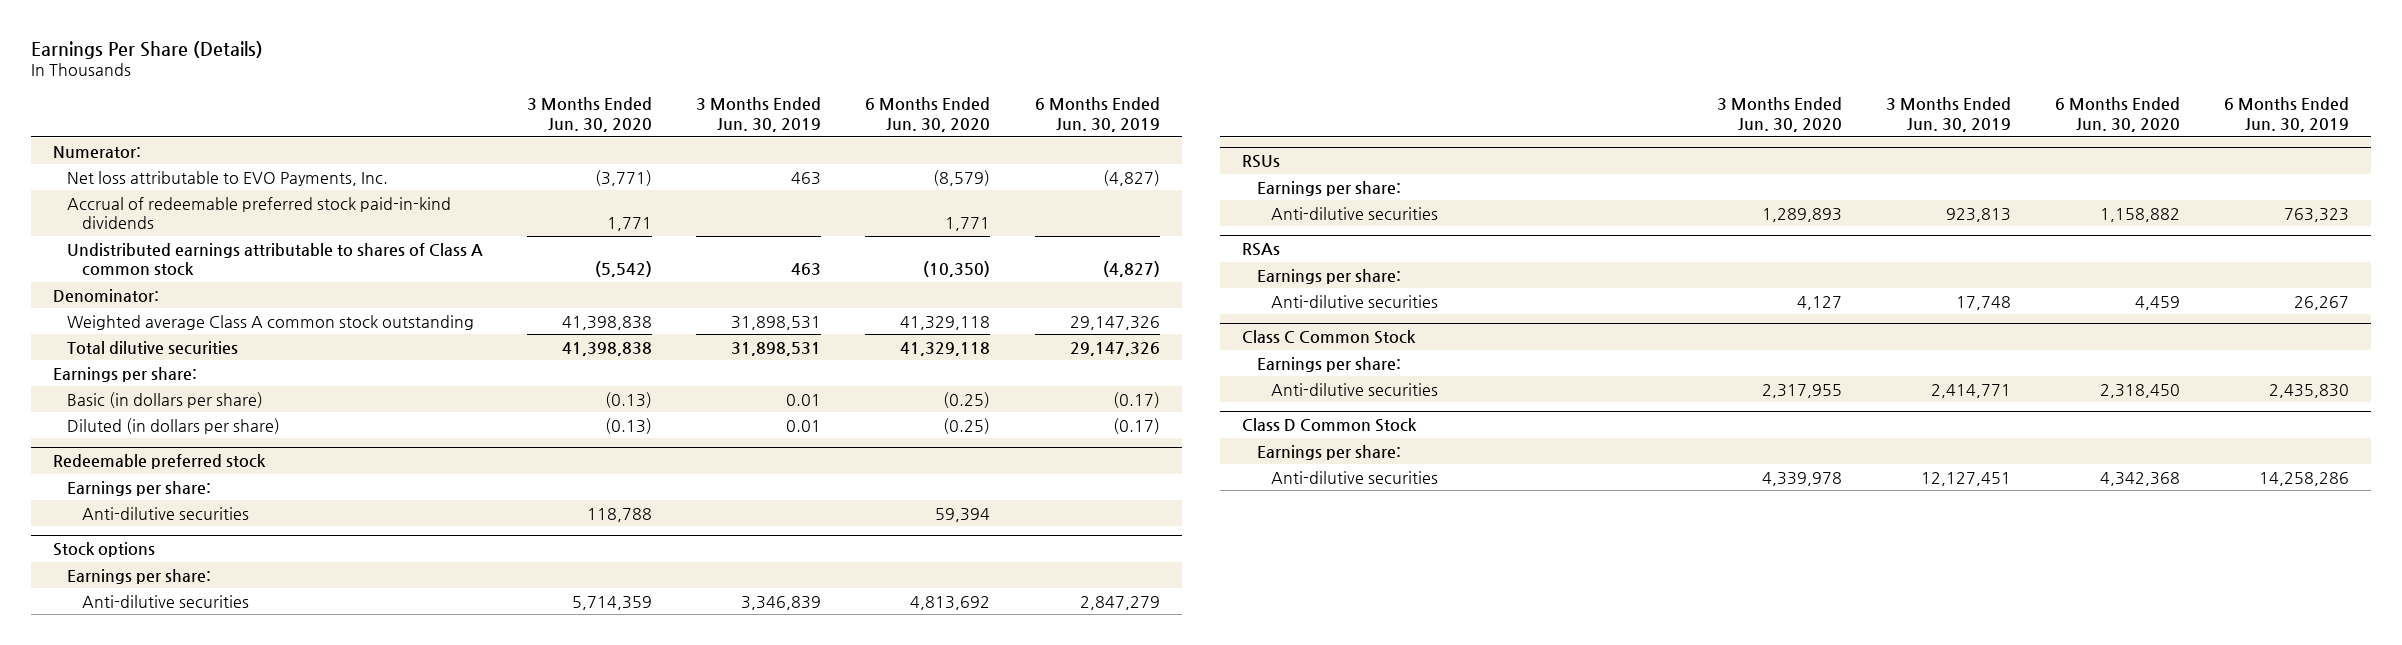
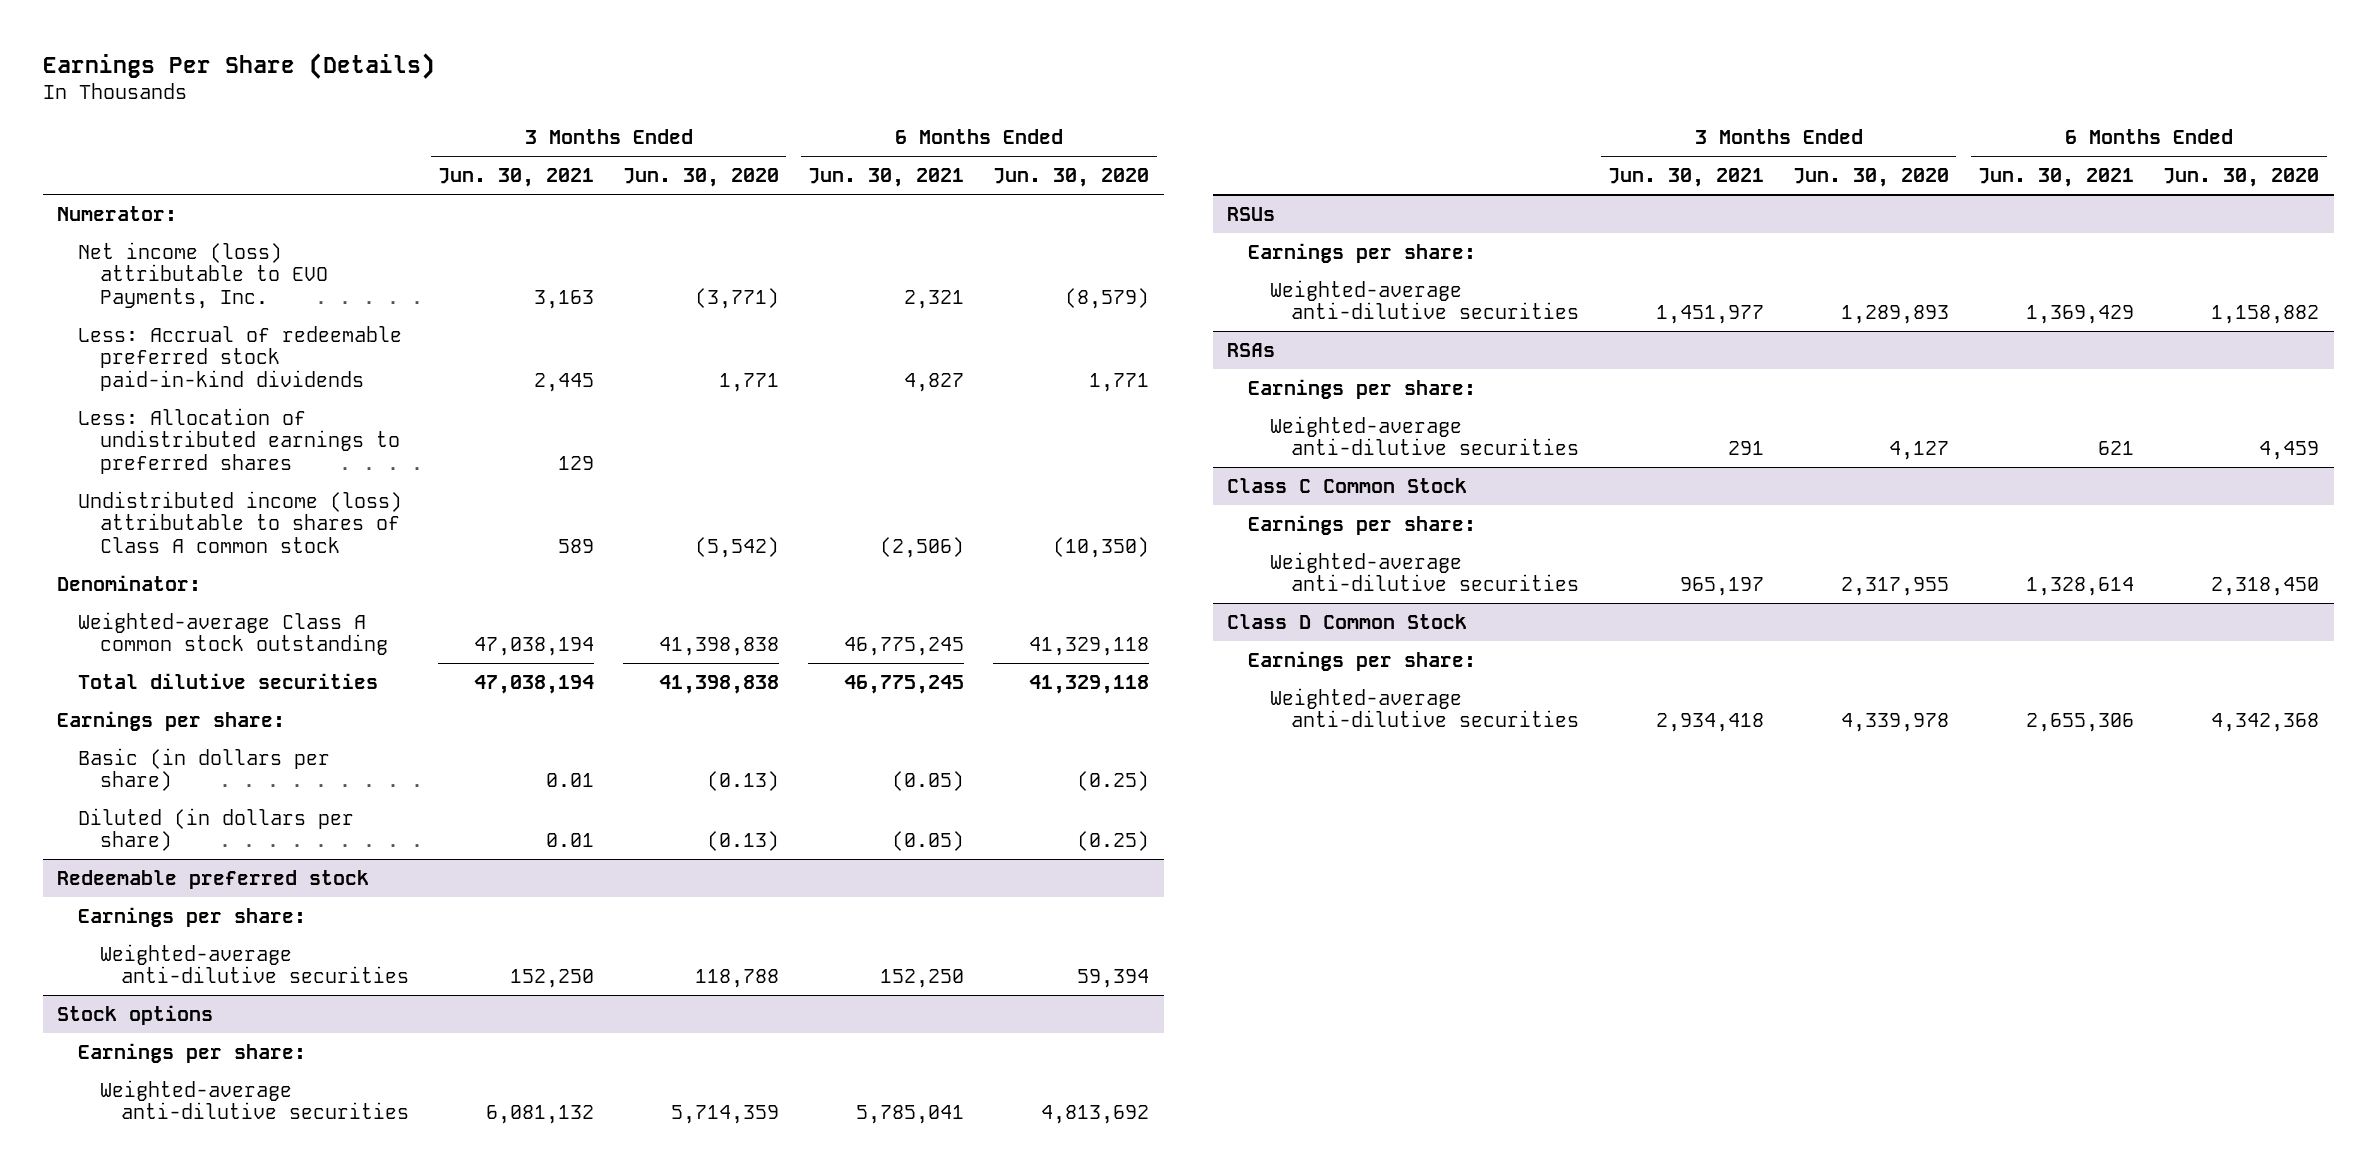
[696,97,822,133] 3 Months Ended Jun. 30, 2019 -> none
[1034,97,1160,133] 6 Months Ended Jun. 30, 2019 -> none
none -> [437,167,594,187] Jun. 30, 2021
none -> [808,167,965,187] Jun. 30, 2021
[67,170,389,186] Net loss attributable to EVO Payments, Inc. -> [78,241,328,309] Net income (loss) attributable to EVO Payments, Inc.
[67,196,452,230] Accrual of redeemable preferred stock paid-in-kind dividends -> [78,325,403,391] Less: Accrual of redeemable preferred stock paid-in-kind dividends
none -> [78,407,400,474] Less: Allocation of undistributed earnings to preferred shares
[67,242,484,277] Undistributed earnings attributable to shares of Class A common stock -> [78,490,403,553] Undistributed income (loss) attributable to shares of Class A common stock
[67,314,475,330] Weighted average Class A common stock outstanding -> [78,611,388,656] Weighted-average Class A common stock outstanding
[81,506,249,520] Anti-dilutive securities -> [99,943,409,984] Weighted-average anti-dilutive securities
[81,594,249,608] Anti-dilutive securities -> [99,1079,409,1120] Weighted-average anti-dilutive securities
[1271,206,1439,220] Anti-dilutive securities -> [1269,279,1579,320] Weighted-average anti-dilutive securities
[1271,294,1439,308] Anti-dilutive securities -> [1269,415,1579,456] Weighted-average anti-dilutive securities
[1271,382,1439,396] Anti-dilutive securities -> [1269,551,1579,592] Weighted-average anti-dilutive securities
[1271,470,1439,484] Anti-dilutive securities -> [1269,687,1579,728] Weighted-average anti-dilutive securities

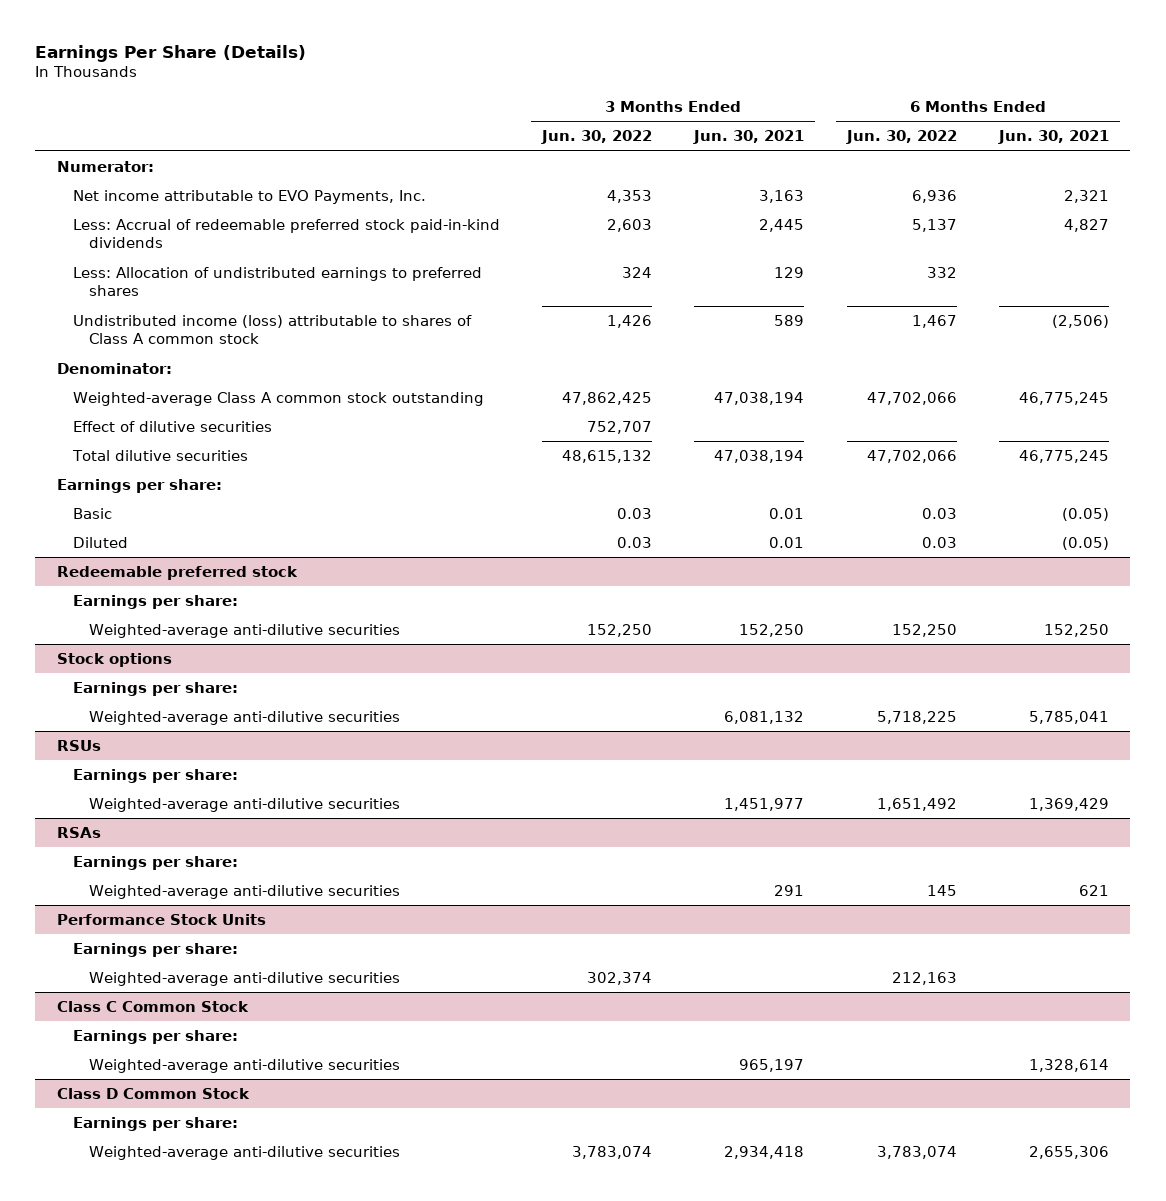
[623,167,780,187] Jun. 30, 2020 -> none
[993,167,1150,187] Jun. 30, 2020 -> none
none -> [541,130,653,145] Jun. 30, 2022
none -> [845,130,957,145] Jun. 30, 2022
[78,241,328,309] Net income (loss) attributable to EVO Payments, Inc. -> [72,190,426,205] Net income attributable to EVO Payments, Inc.
none -> [72,421,272,433] Effect of dilutive securities
[78,747,331,792] Basic (in dollars per share) -> [72,508,112,520] Basic
[78,807,355,852] Diluted (in dollars per share) -> [72,537,128,549] Diluted
none -> [56,914,266,926] Performance Stock Units
none -> [72,943,238,958] Earnings per share:
none -> [88,972,400,987] Weighted-average anti-dilutive securities

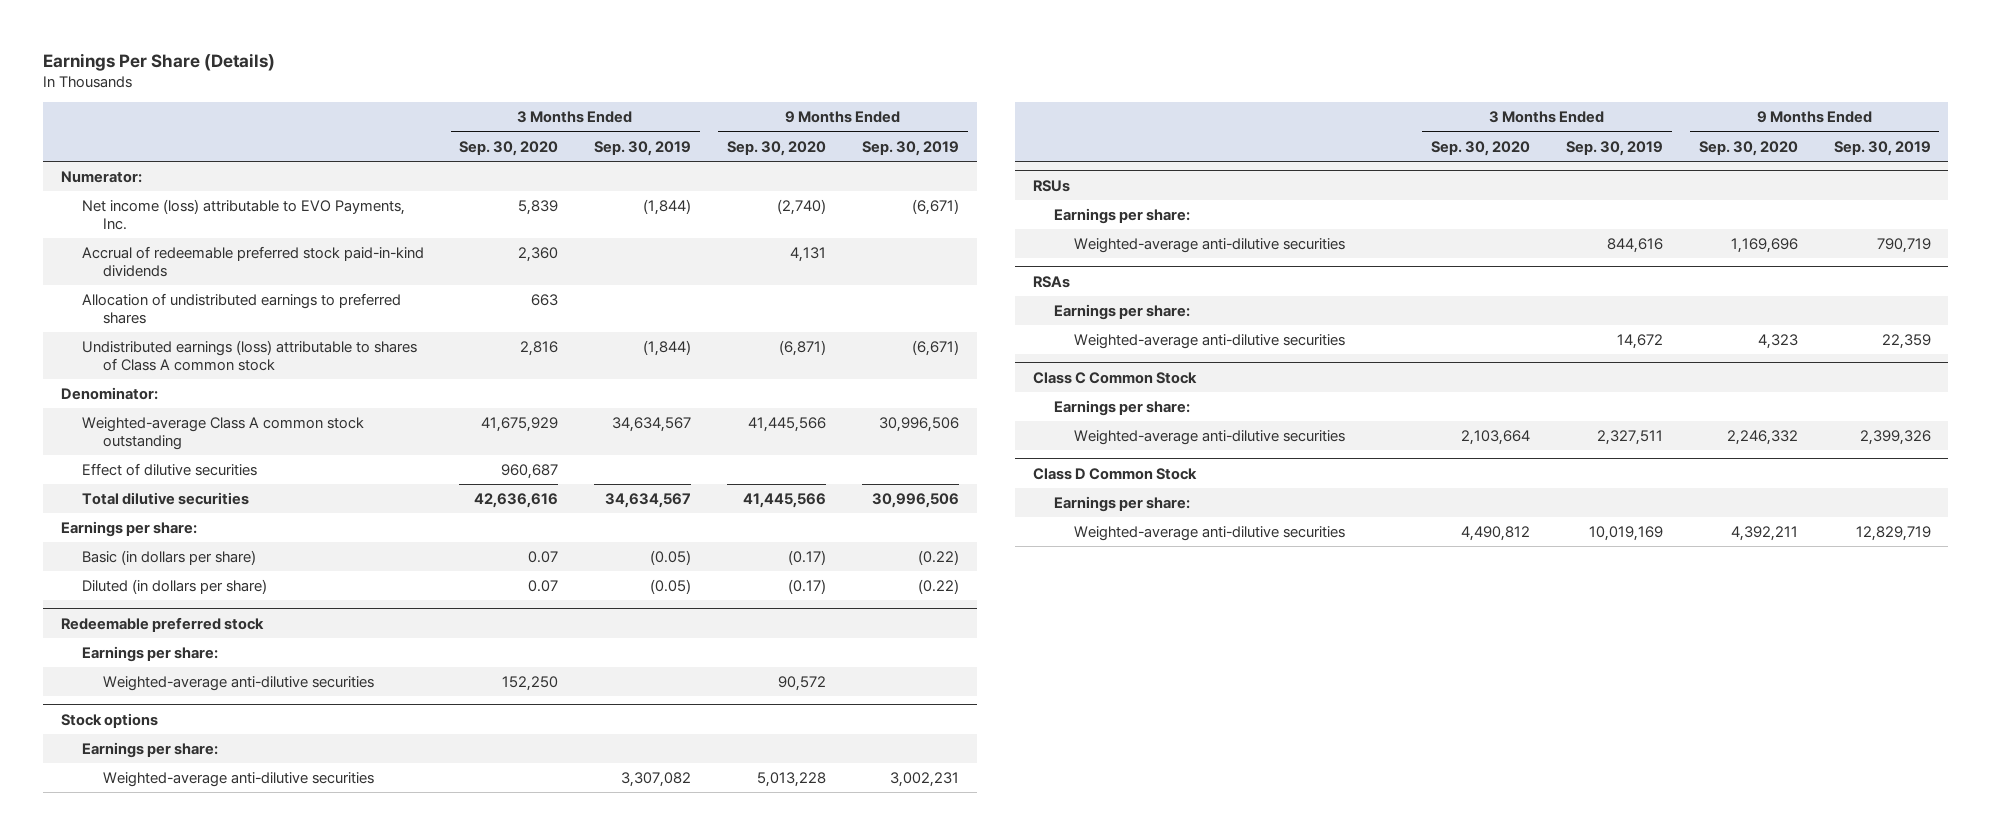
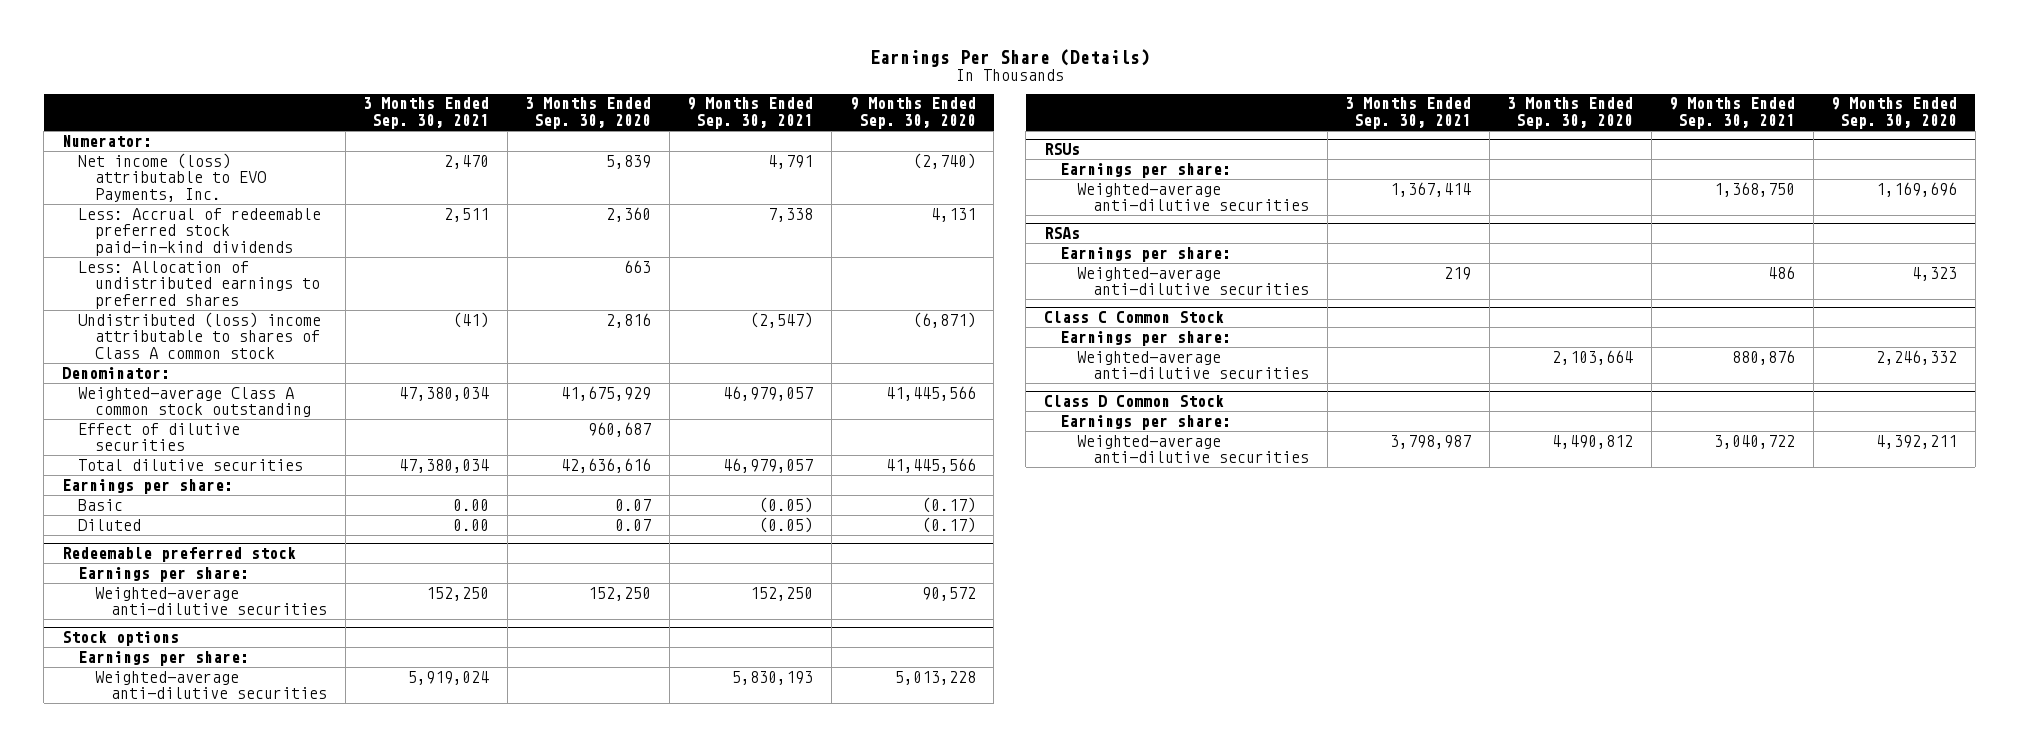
[594,140,692,156] Sep. 30, 2019 -> none
[861,140,959,156] Sep. 30, 2019 -> none
none -> [363,97,490,129] 3 Months Ended Sep. 30, 2021
none -> [687,97,814,129] 9 Months Ended Sep. 30, 2021
[81,246,424,277] Accrual of redeemable preferred stock paid-in-kind dividends -> [78,207,322,257] Less: Accrual of redeemable preferred stock paid-in-kind dividends
[81,293,401,324] Allocation of undistributed earnings to preferred shares -> [78,260,320,310] Less: Allocation of undistributed earnings to preferred shares
[81,340,417,371] Undistributed earnings (loss) attributable to shares of Class A common stock -> [78,311,322,360] Undistributed (loss) income attributable to shares of Class A common stock
[81,550,256,566] Basic (in dollars per share) -> [78,498,124,511] Basic
[81,579,267,595] Diluted (in dollars per share) -> [78,518,142,531] Diluted

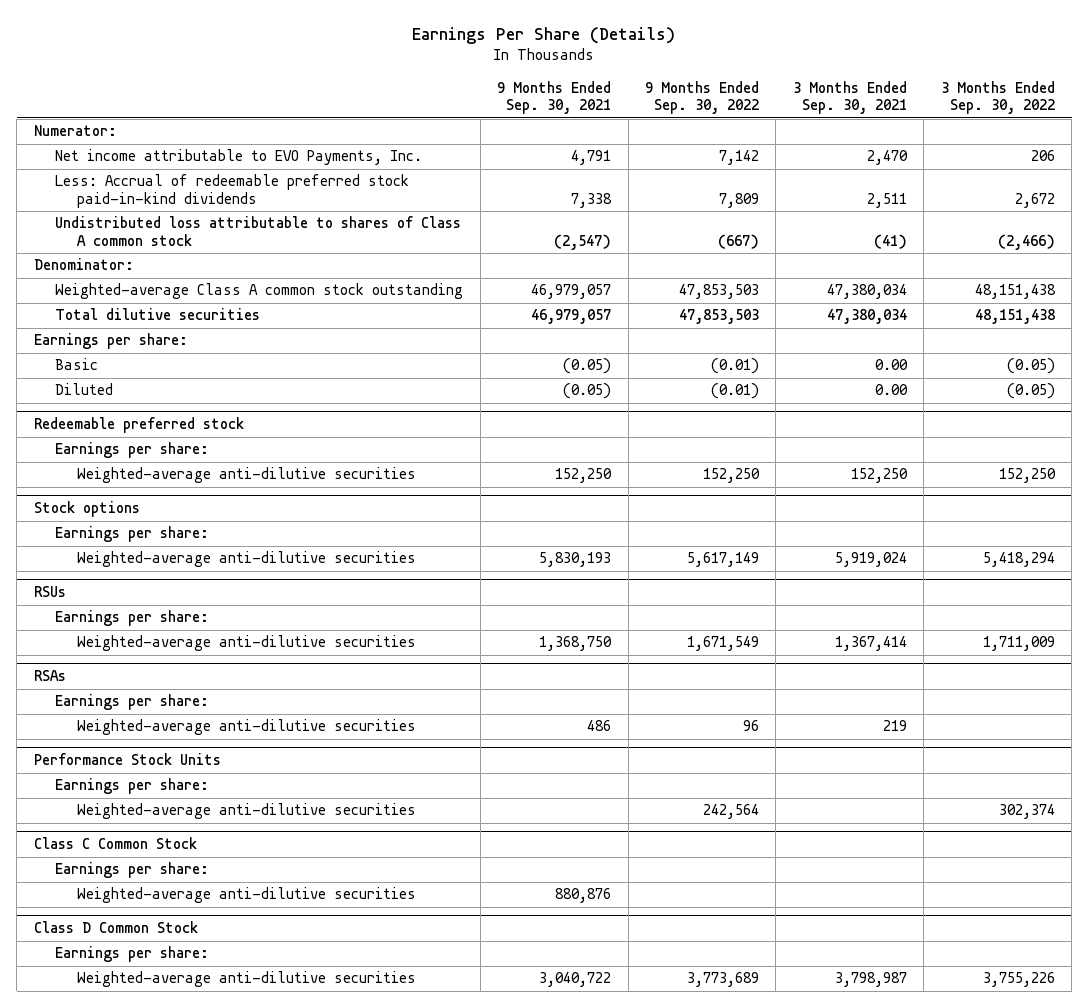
[525,97,652,129] 3 Months Ended Sep. 30, 2020 -> none
[849,97,976,129] 9 Months Ended Sep. 30, 2020 -> none
none -> [645,80,760,115] 9 Months Ended Sep. 30, 2022
none -> [940,80,1055,115] 3 Months Ended Sep. 30, 2022
[78,152,266,203] Net income (loss) attributable to EVO Payments, Inc. -> [55,149,423,166] Net income attributable to EVO Payments, Inc.
[78,260,320,310] Less: Allocation of undistributed earnings to preferred shares -> none
[78,311,322,360] Undistributed (loss) income attributable to shares of Class A common stock -> [55,216,462,247] Undistributed loss attributable to shares of Class A common stock
[78,422,241,452] Effect of dilutive securities -> none
none -> [33,753,221,766] Performance Stock Units
none -> [55,778,210,795] Earnings per share:
none -> [77,803,417,820] Weighted-average anti-dilutive securities

